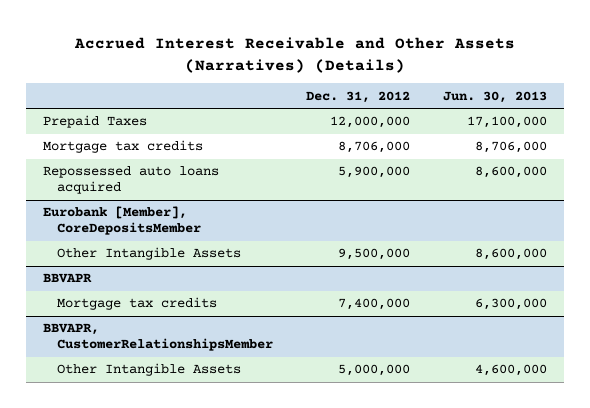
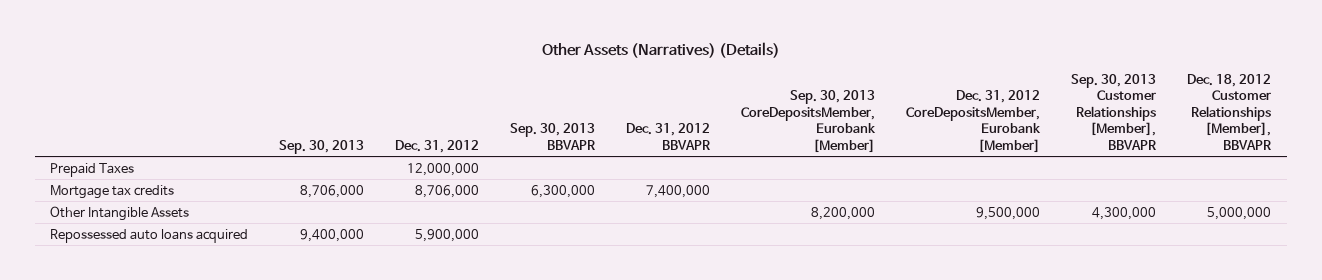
[74,37,516,73] Accrued Interest Receivable and Other Assets (Narratives) (Details) -> [541,41,780,58] Other Assets (Narratives) (Details)
[443,90,548,103] Jun. 30, 2013 -> none
none -> [279,140,365,155] Sep. 30, 2013
none -> [510,123,596,151] Sep. 30, 2013 BBVAPR
none -> [626,123,711,151] Dec. 31, 2012 BBVAPR
none -> [741,90,877,154] Sep. 30, 2013 CoreDepositsMember, Eurobank [Member]
none -> [906,90,1042,154] Dec. 31, 2012 CoreDepositsMember, Eurobank [Member]
none -> [1071,73,1157,151] Sep. 30, 2013 Customer Relationships [Member], BBVAPR
none -> [1187,73,1272,151] Dec. 18, 2012 Customer Relationships [Member], BBVAPR
none -> [50,205,190,221] Other Intangible Assets
[43,206,202,236] Eurobank [Member], CoreDepositsMember -> none
[57,247,242,261] Other Intangible Assets -> none
[43,273,93,284] BBVAPR -> none
[57,297,218,311] Mortgage tax credits -> none
[43,323,274,352] BBVAPR, CustomerRelationshipsMember -> none
[57,363,242,377] Other Intangible Assets -> none

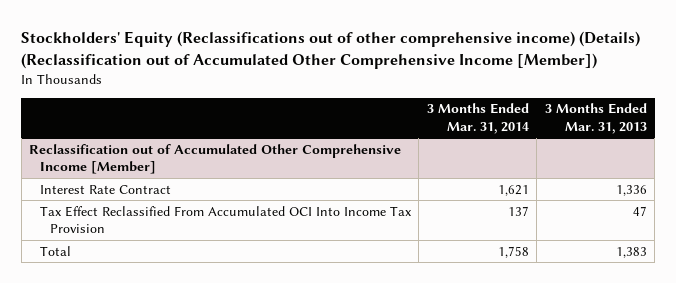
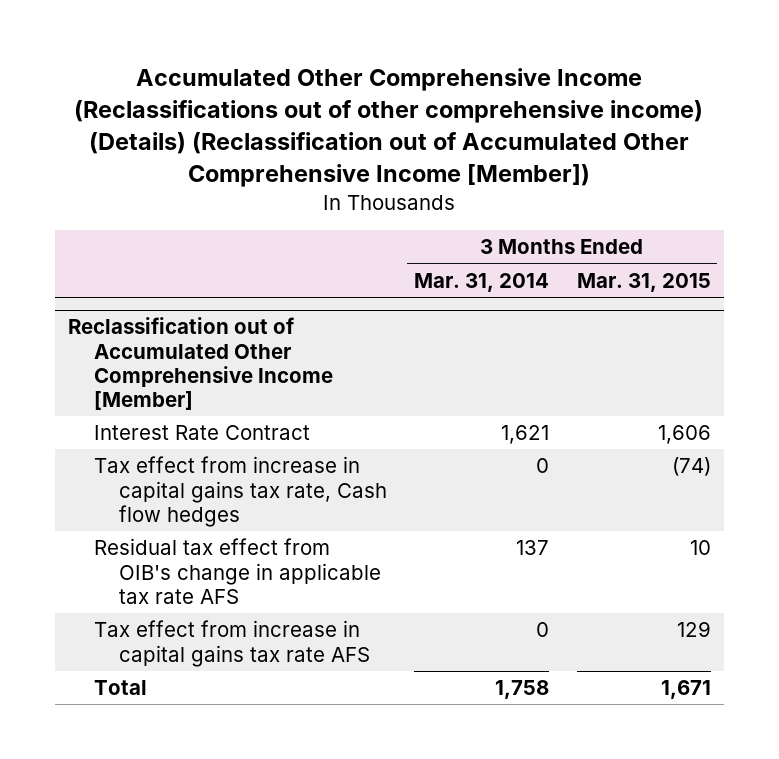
[21,30,641,69] Stockholders' Equity (Reclassifications out of other comprehensive income) (Details) (Reclassification out of Accumulated Other Comprehensive Income [Member]) -> [74,68,704,187] Accumulated Other Comprehensive Income (Reclassifications out of other comprehensive income) (Details) (Reclassification out of Accumulated Other Comprehensive Income [Member])
[544,103,647,134] 3 Months Ended Mar. 31, 2013 -> none
none -> [576,272,711,292] Mar. 31, 2015
none -> [93,456,387,527] Tax effect from increase in capital gains tax rate, Cash flow hedges
[39,205,412,233] Tax Effect Reclassified From Accumulated OCI Into Income Tax Provision -> [93,538,381,604] Residual tax effect from OIB's change in applicable tax rate AFS
none -> [93,620,370,667] Tax effect from increase in capital gains tax rate AFS

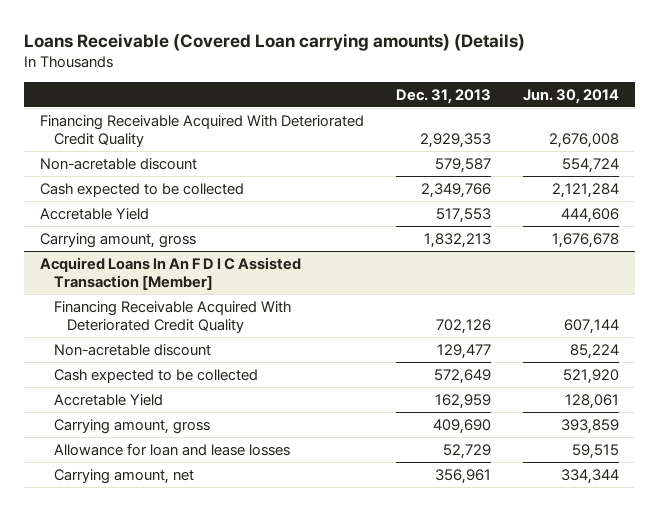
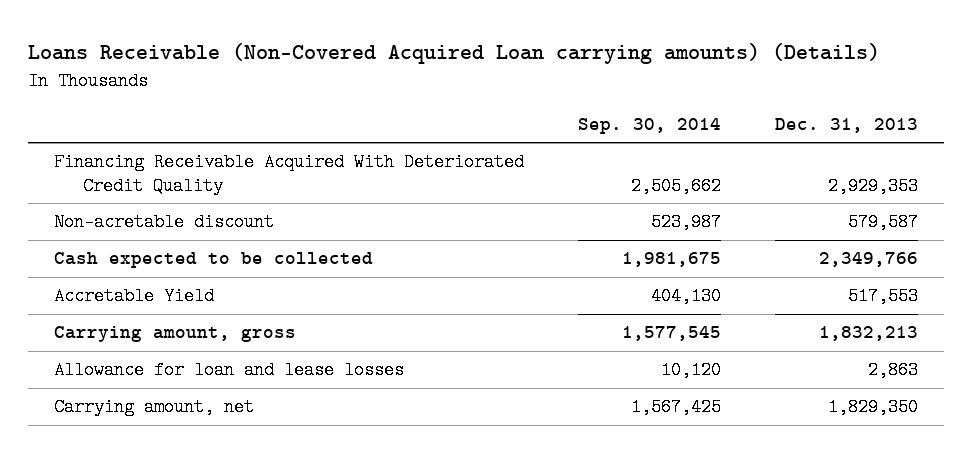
[23,33,525,52] Loans Receivable (Covered Loan carrying amounts) (Details) -> [27,42,880,64] Loans Receivable (Non-Covered Acquired Loan carrying amounts) (Details)
[523,88,620,104] Jun. 30, 2014 -> none
none -> [577,118,721,135] Sep. 30, 2014
[39,256,301,290] Acquired Loans In An F D I C Assisted Transaction [Member] -> none
[53,300,291,333] Financing Receivable Acquired With Deteriorated Credit Quality -> none
[53,343,211,356] Non-acretable discount -> none
[53,368,258,383] Cash expected to be collected -> none
[53,393,163,406] Accretable Yield -> none
[53,418,210,434] Carrying amount, gross -> none
[443,443,492,459] 52,729 -> [867,361,918,380] 2,863
[435,468,492,484] 356,961 -> [827,398,918,417] 1,829,350

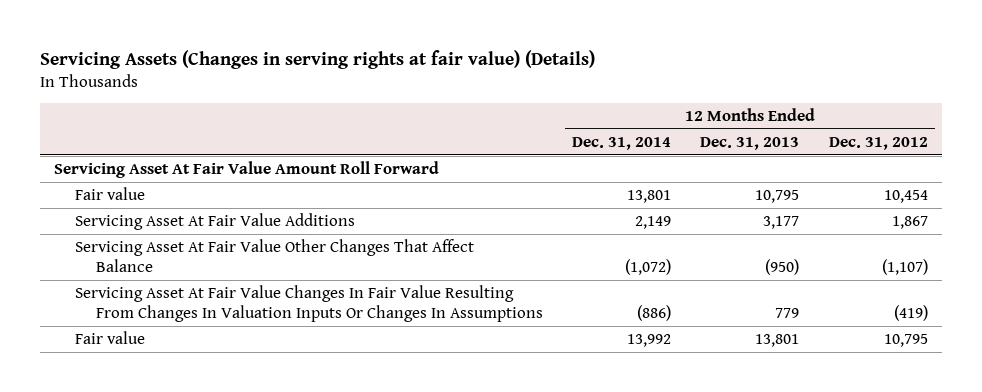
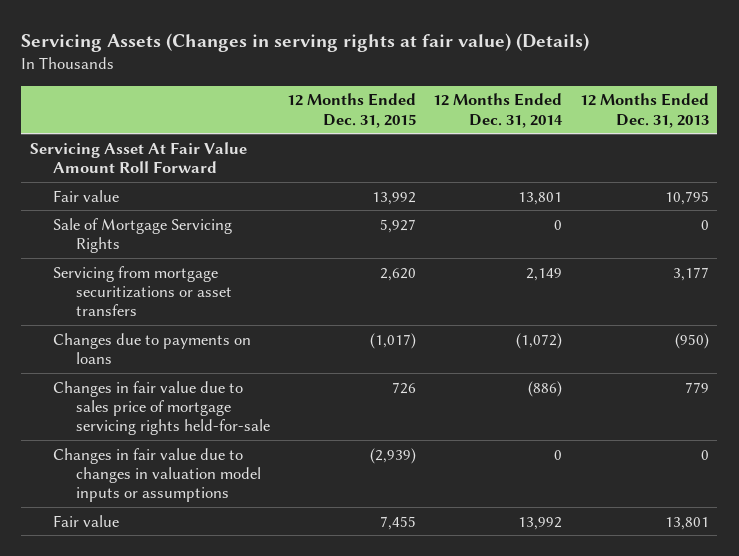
[828,136,928,150] Dec. 31, 2012 -> none
none -> [287,93,417,128] 12 Months Ended Dec. 31, 2015
none -> [52,217,232,253] Sale of Mortgage Servicing Rights
[75,212,356,230] Servicing Asset At Fair Value Additions -> [52,265,232,317] Servicing from mortgage securitizations or asset transfers
[75,238,475,273] Servicing Asset At Fair Value Other Changes That Affect Balance -> [52,332,251,364] Changes due to payments on loans
none -> [52,380,270,436] Changes in fair value due to sales price of mortgage servicing rights held-for-sale
[75,284,544,323] Servicing Asset At Fair Value Changes In Fair Value Resulting From Changes In Valuation Inputs Or Changes In Assumptions -> [52,447,261,503] Changes in fair value due to changes in valuation model inputs or assumptions
[637,305,672,322] (886) -> [554,449,563,460] 0
[775,308,800,319] 779 -> [700,449,709,460] 0

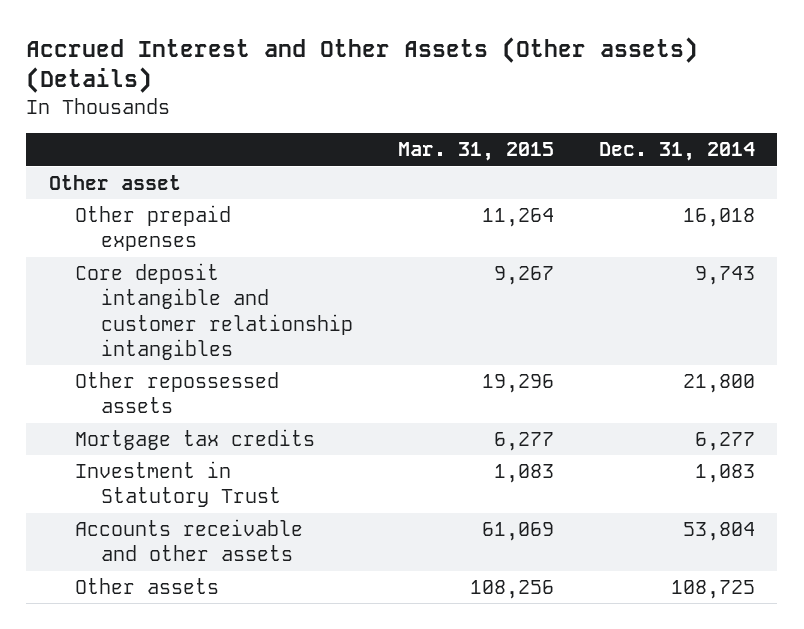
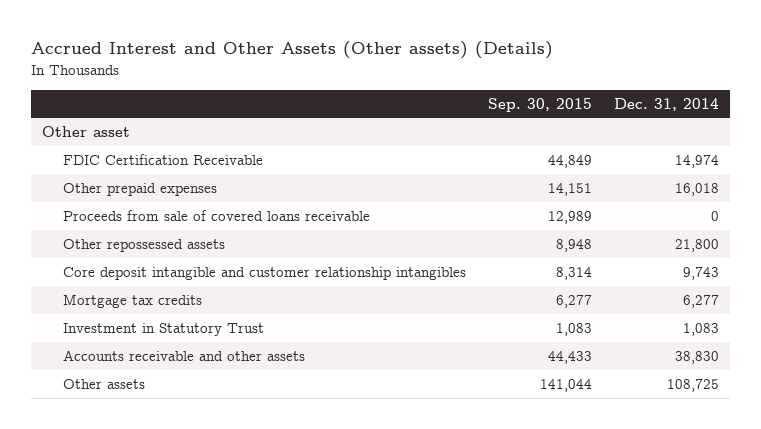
[397,142,554,162] Mar. 31, 2015 -> none
none -> [487,97,592,112] Sep. 30, 2015
none -> [62,153,263,165] FDIC Certification Receivable
none -> [62,209,370,221] Proceeds from sale of covered loans receivable
[74,263,353,360] Core deposit intangible and customer relationship intangibles -> [62,266,466,280] Core deposit intangible and customer relationship intangibles
[682,522,755,542] 53,804 -> [674,350,719,364] 38,830

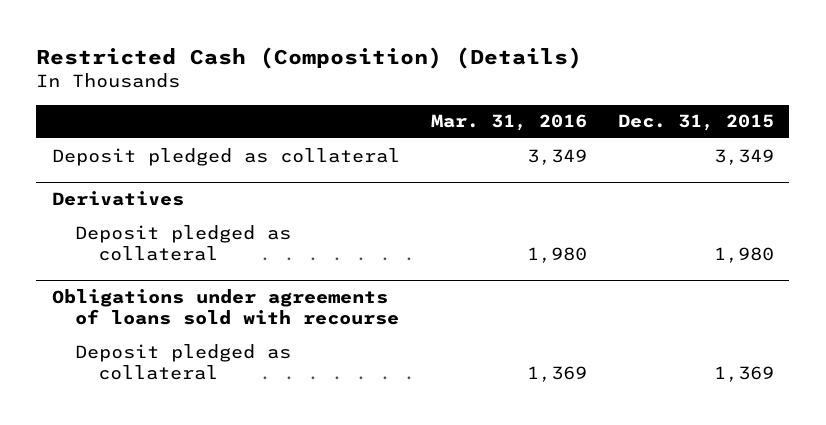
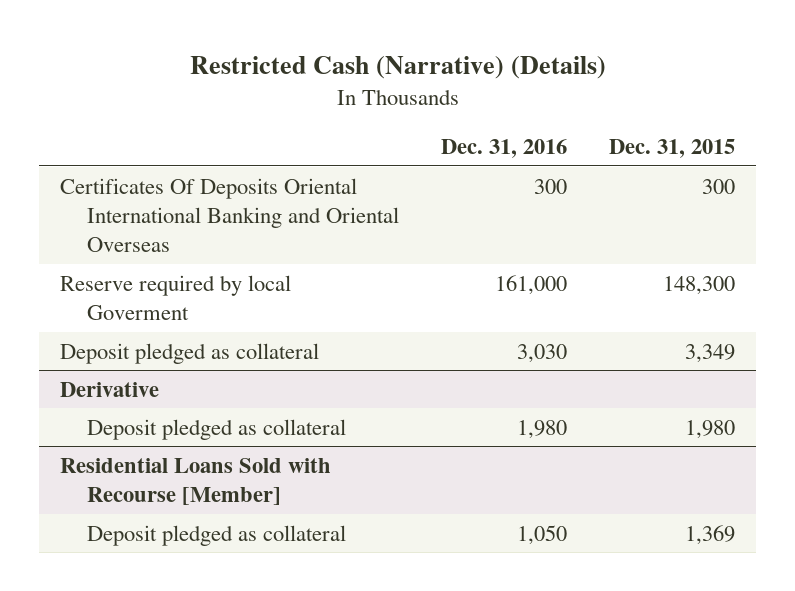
[36,46,583,69] Restricted Cash (Composition) (Details) -> [189,56,606,80] Restricted Cash (Narrative) (Details)
[430,114,587,132] Mar. 31, 2016 -> none
none -> [440,138,567,158] Dec. 31, 2016
none -> [60,177,399,253] Certificates Of Deposits Oriental International Banking and Oriental Overseas
none -> [60,274,292,321] Reserve required by local Goverment
[51,191,184,207] Derivatives -> [60,381,160,397] Derivative
[51,289,400,326] Obligations under agreements of loans sold with recourse -> [60,457,332,506] Residential Loans Sold with Recourse [Member]

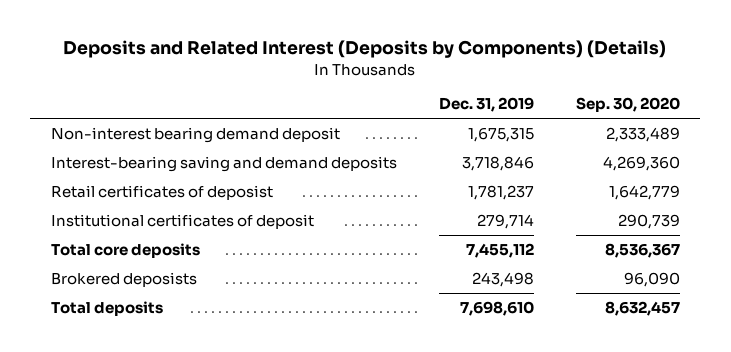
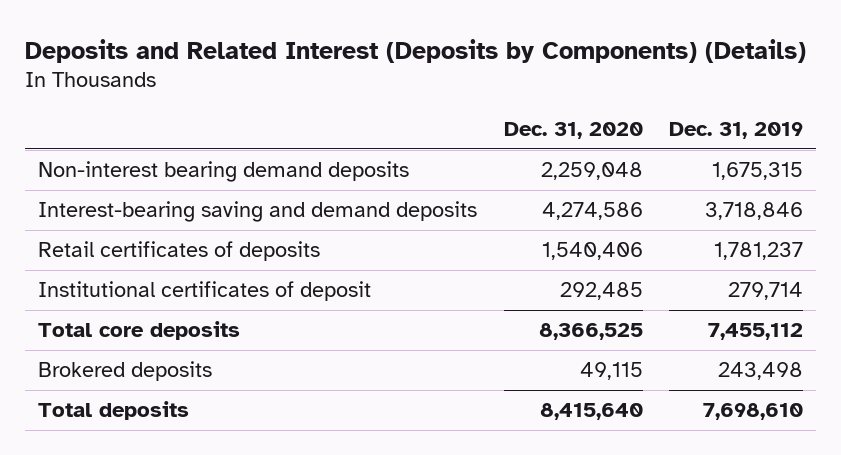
[575,97,680,113] Sep. 30, 2020 -> none
none -> [503,122,643,140] Dec. 31, 2020
[51,126,341,143] Non-interest bearing demand deposit -> [38,161,410,183] Non-interest bearing demand deposits
[51,184,274,200] Retail certificates of deposist -> [38,241,321,262] Retail certificates of deposits
[51,271,198,287] Brokered deposists -> [38,361,213,382] Brokered deposits

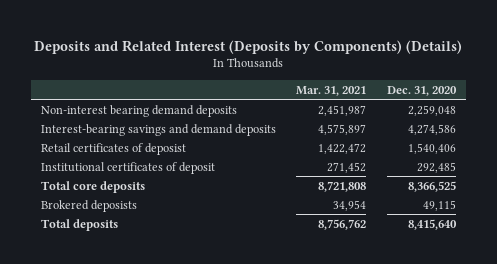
[668,122,803,140] Dec. 31, 2019 -> none
none -> [296,85,367,96] Mar. 31, 2021
[38,201,478,223] Interest-bearing saving and demand deposits -> [41,123,277,136] Interest-bearing savings and demand deposits
[38,241,321,262] Retail certificates of deposits -> [41,142,187,155] Retail certificates of deposist
[38,361,213,382] Brokered deposits -> [41,199,138,212] Brokered deposists

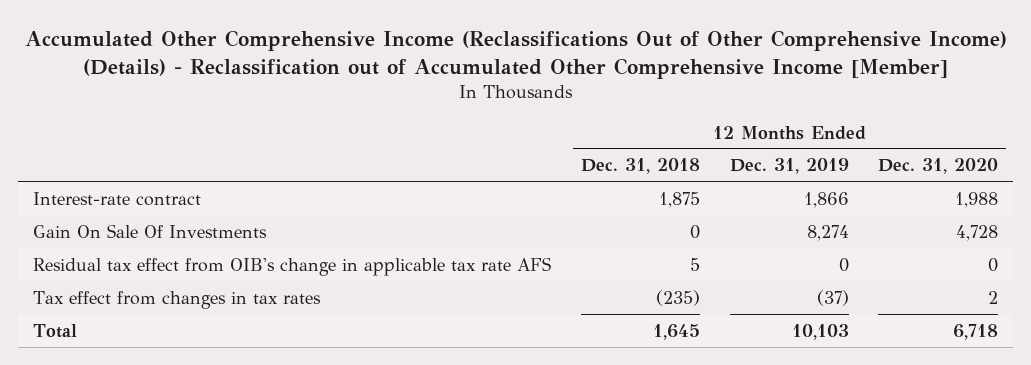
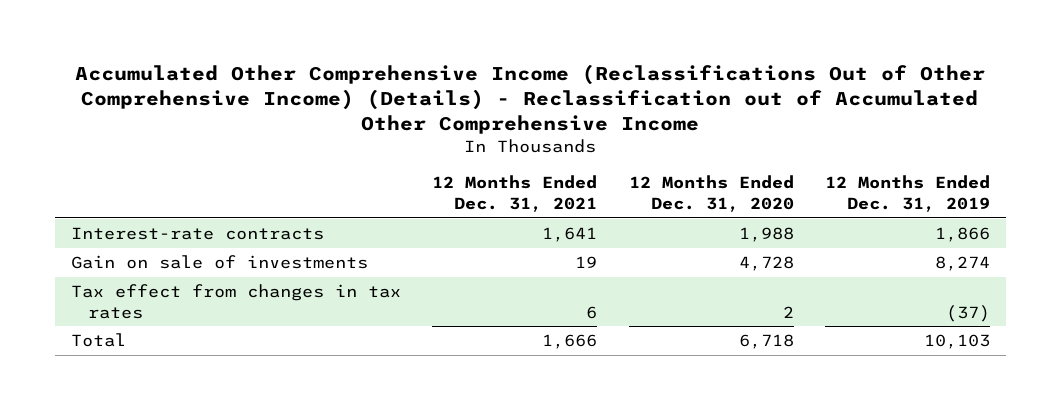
[24,29,1007,79] Accumulated Other Comprehensive Income (Reclassifications Out of Other Comprehensive Income) (Details) - Reclassification out of Accumulated Other Comprehensive Income [Member] -> [75,64,986,135] Accumulated Other Comprehensive Income (Reclassifications Out of Other Comprehensive Income) (Details) - Reclassification out of Accumulated Other Comprehensive Income
[580,158,700,175] Dec. 31, 2018 -> none
none -> [432,175,598,212] 12 Months Ended Dec. 31, 2021
[32,256,551,276] Residual tax effect from OIB's change in applicable tax rate AFS -> none
[32,191,201,206] Interest-rate contract -> [70,227,324,241] Interest-rate contracts
[32,223,267,238] Gain On Sale Of Investments -> [70,255,368,270] Gain on sale of investments

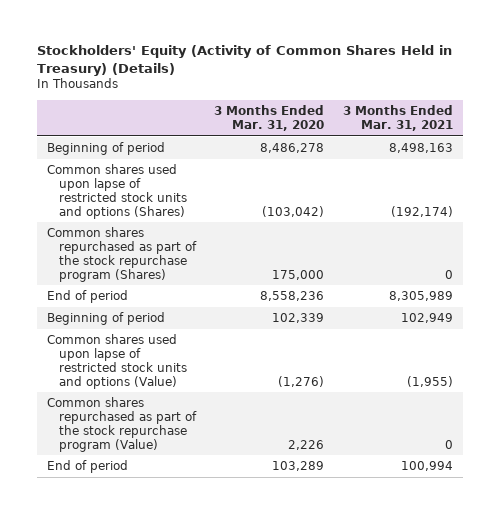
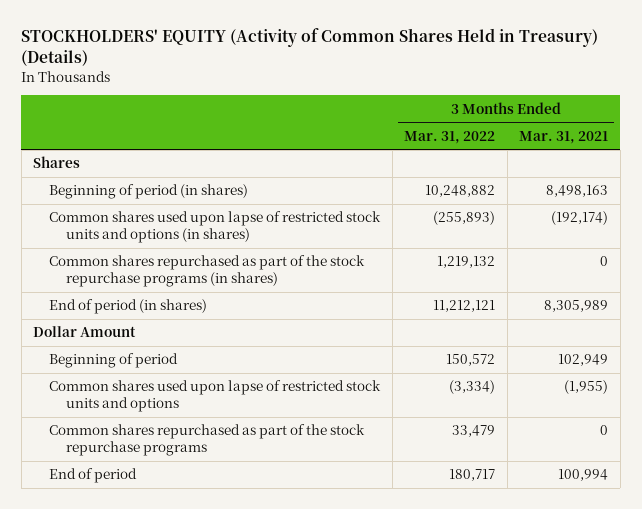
[37,45,453,76] Stockholders' Equity (Activity of Common Shares Held in Treasury) (Details) -> [21,28,599,67] STOCKHOLDERS' EQUITY (Activity of Common Shares Held in Treasury) (Details)
[214,105,325,131] 3 Months Ended Mar. 31, 2020 -> none
none -> [404,130,496,144] Mar. 31, 2022
none -> [33,156,81,169] Shares
[46,142,165,156] Beginning of period -> [49,184,249,200] Beginning of period (in shares)
[46,164,187,219] Common shares used upon lapse of restricted stock units and options (Shares) -> [49,211,382,244] Common shares used upon lapse of restricted stock units and options (in shares)
[46,227,197,282] Common shares repurchased as part of the stock repurchase program (Shares) -> [49,255,366,288] Common shares repurchased as part of the stock repurchase programs (in shares)
[46,290,128,304] End of period -> [49,299,208,315] End of period (in shares)
none -> [33,326,137,338] Dollar Amount
[46,334,187,389] Common shares used upon lapse of restricted stock units and options (Value) -> [49,380,382,413] Common shares used upon lapse of restricted stock units and options
[46,397,197,452] Common shares repurchased as part of the stock repurchase program (Value) -> [49,424,366,457] Common shares repurchased as part of the stock repurchase programs

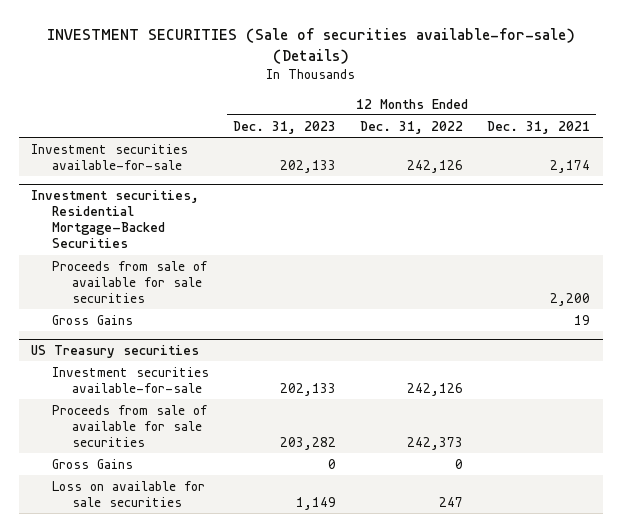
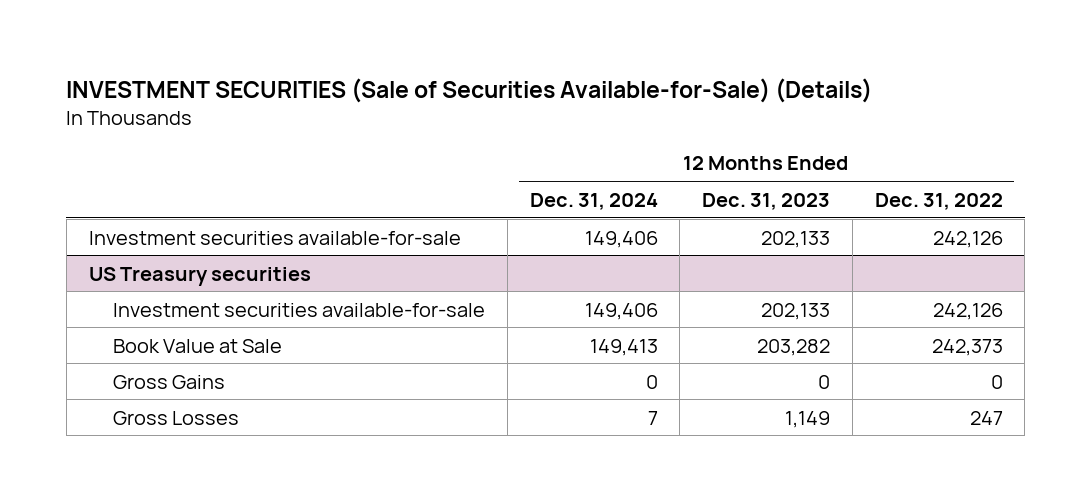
[46,27,575,64] INVESTMENT SECURITIES (Sale of securities available-for-sale) (Details) -> [66,77,873,103] INVESTMENT SECURITIES (Sale of Securities Available-for-Sale) (Details)
[487,120,591,134] Dec. 31, 2021 -> none
none -> [529,192,658,210] Dec. 31, 2024
[30,189,199,249] Investment securities, Residential Mortgage-Backed Securities -> none
[51,260,207,304] Proceeds from sale of available for sale securities -> none
[51,314,133,325] Gross Gains -> none
[51,404,207,448] Proceeds from sale of available for sale securities -> [113,338,283,353] Book Value at Sale
[51,480,205,507] Loss on available for sale securities -> [113,410,240,425] Gross Losses

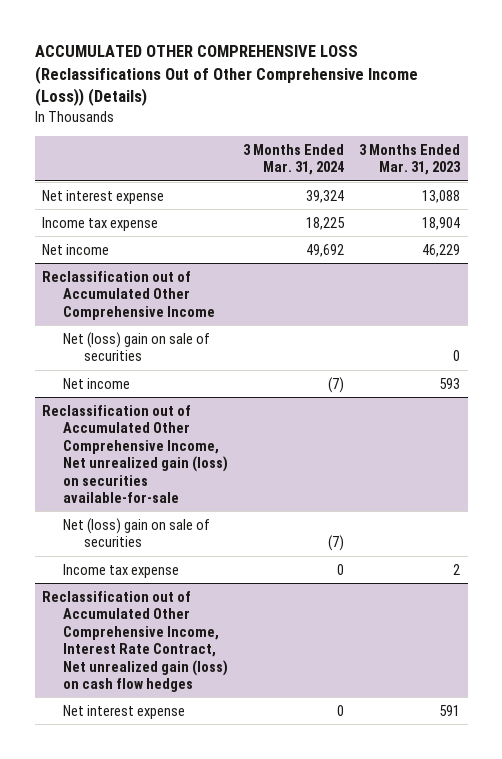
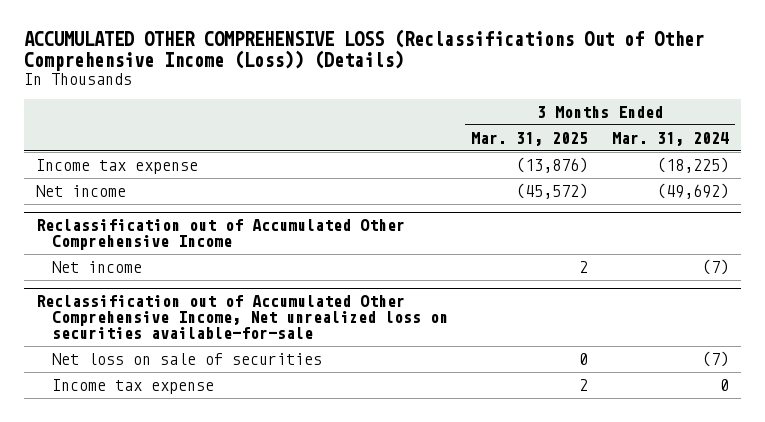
[359,143,462,176] 3 Months Ended Mar. 31, 2023 -> none
none -> [471,132,589,147] Mar. 31, 2025
[42,189,165,204] Net interest expense -> none
[306,216,346,230] 18,225 -> [657,157,730,174] (18,225)
[306,243,345,257] 49,692 -> [657,183,730,200] (49,692)
[62,331,210,362] Net (loss) gain on sale of securities -> none
[42,404,228,504] Reclassification out of Accumulated Other Comprehensive Income, Net unrealized gain (loss) on securities available-for-sale -> [36,295,448,340] Reclassification out of Accumulated Other Comprehensive Income, Net unrealized loss on securities available-for-sale
[62,517,210,548] Net (loss) gain on sale of securities -> [51,353,322,366] Net loss on sale of securities
[42,590,228,693] Reclassification out of Accumulated Other Comprehensive Income, Interest Rate Contract, Net unrealized gain (loss) on cash flow hedges -> none
[62,704,185,719] Net interest expense -> none

